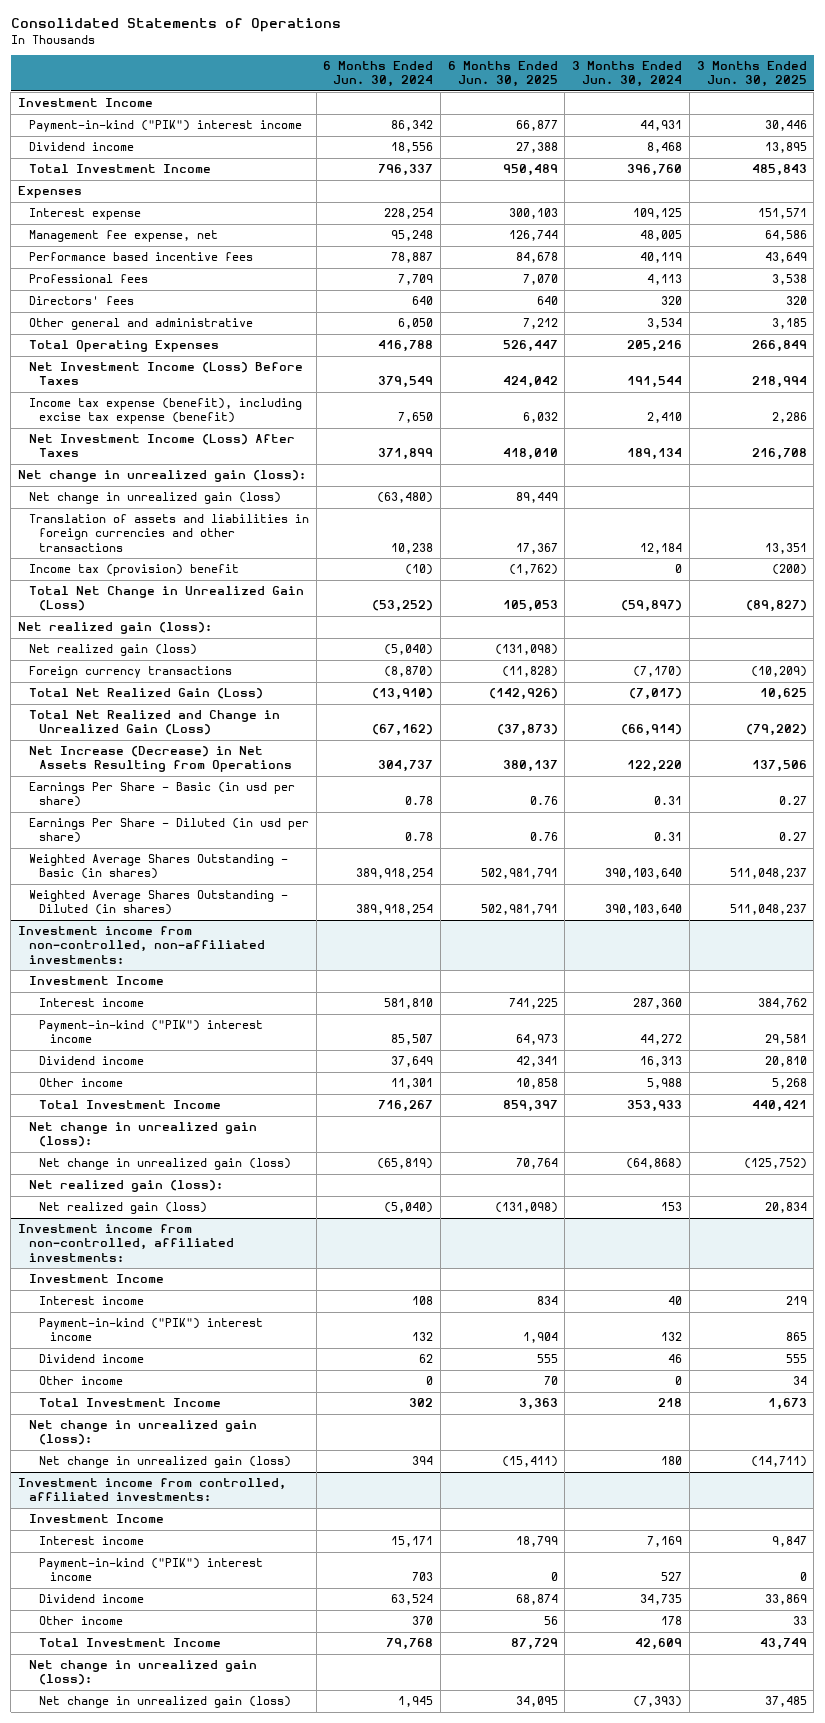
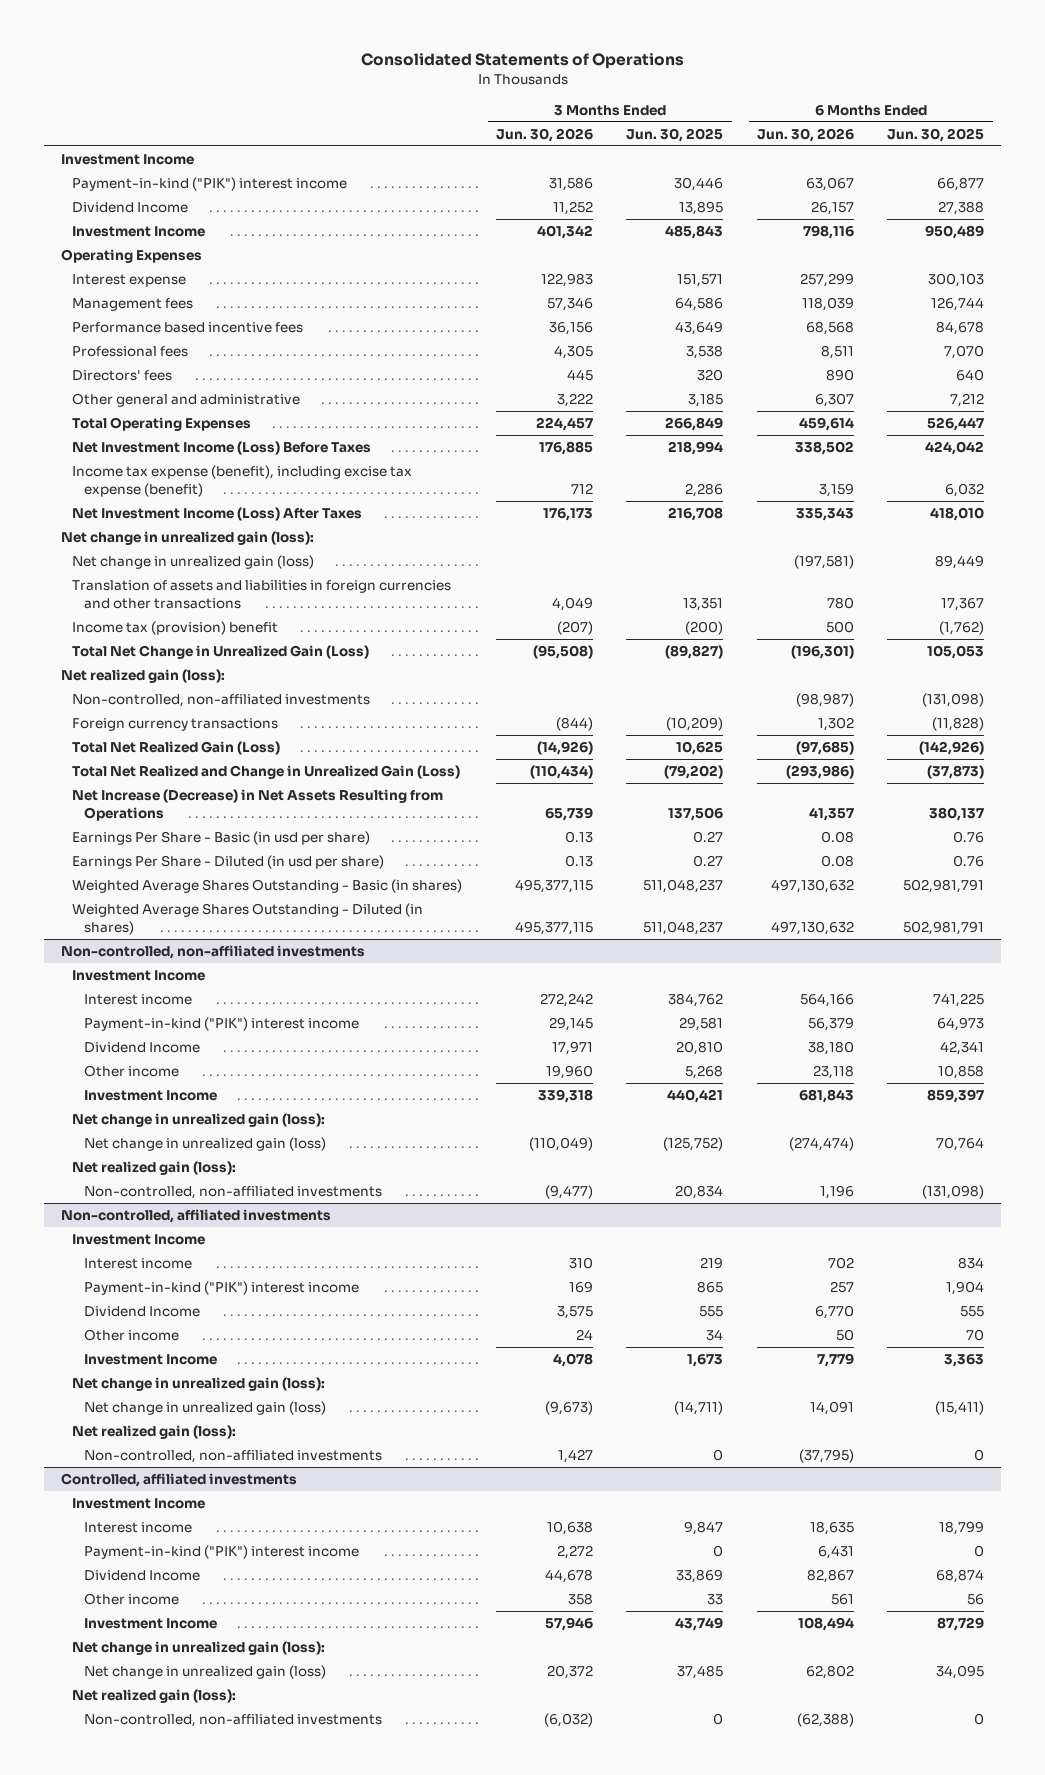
[323,61,434,88] 6 Months Ended Jun. 30, 2024 -> none
[572,61,683,88] 3 Months Ended Jun. 30, 2024 -> none
none -> [495,127,593,142] Jun. 30, 2026
none -> [756,127,854,142] Jun. 30, 2026
[28,142,134,152] Dividend income -> [72,202,189,214] Dividend Income
[28,164,211,174] Total Investment Income -> [72,226,206,238] Investment Income
[18,186,83,199] Expenses -> [60,249,202,264] Operating Expenses
[28,230,218,243] Management fee expense, net -> [72,298,194,312] Management fees
[28,644,197,657] Net realized gain (loss) -> [72,694,371,708] Non-controlled, non-affiliated investments
[18,926,265,964] Investment income from non-controlled, non-affiliated investments: -> [60,945,365,960] Non-controlled, non-affiliated investments
[39,1056,145,1066] Dividend income -> [83,1042,200,1054] Dividend Income
[39,1100,222,1110] Total Investment Income -> [83,1090,217,1102] Investment Income
[39,1202,208,1215] Net realized gain (loss) -> [83,1186,382,1200] Non-controlled, non-affiliated investments
[18,1224,234,1262] Investment income from non-controlled, affiliated investments: -> [60,1209,331,1224] Non-controlled, affiliated investments
[39,1354,145,1364] Dividend income -> [83,1306,200,1318] Dividend Income
[39,1398,222,1408] Total Investment Income -> [83,1354,217,1366] Investment Income
none -> [72,1425,237,1440] Net realized gain (loss):
none -> [83,1450,382,1464] Non-controlled, non-affiliated investments
[18,1478,287,1502] Investment income from controlled, affiliated investments: -> [60,1473,297,1488] Controlled, affiliated investments
[39,1594,145,1604] Dividend income -> [83,1570,200,1582] Dividend Income
[39,1638,222,1648] Total Investment Income -> [83,1618,217,1630] Investment Income
none -> [72,1689,237,1704] Net realized gain (loss):
none -> [83,1714,382,1728] Non-controlled, non-affiliated investments

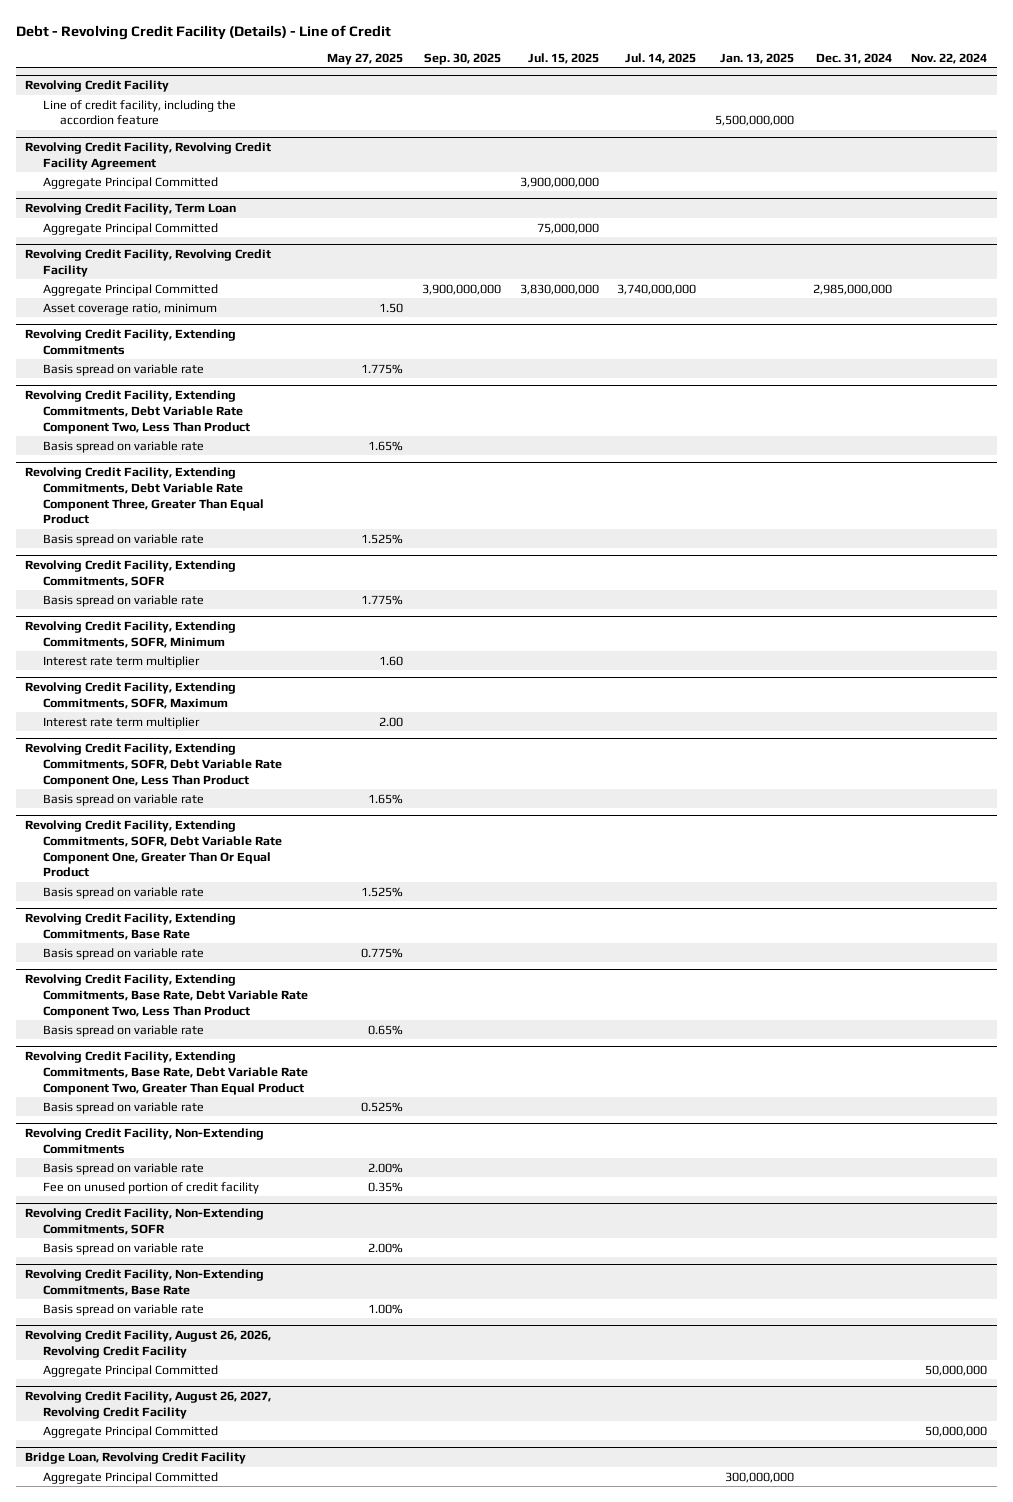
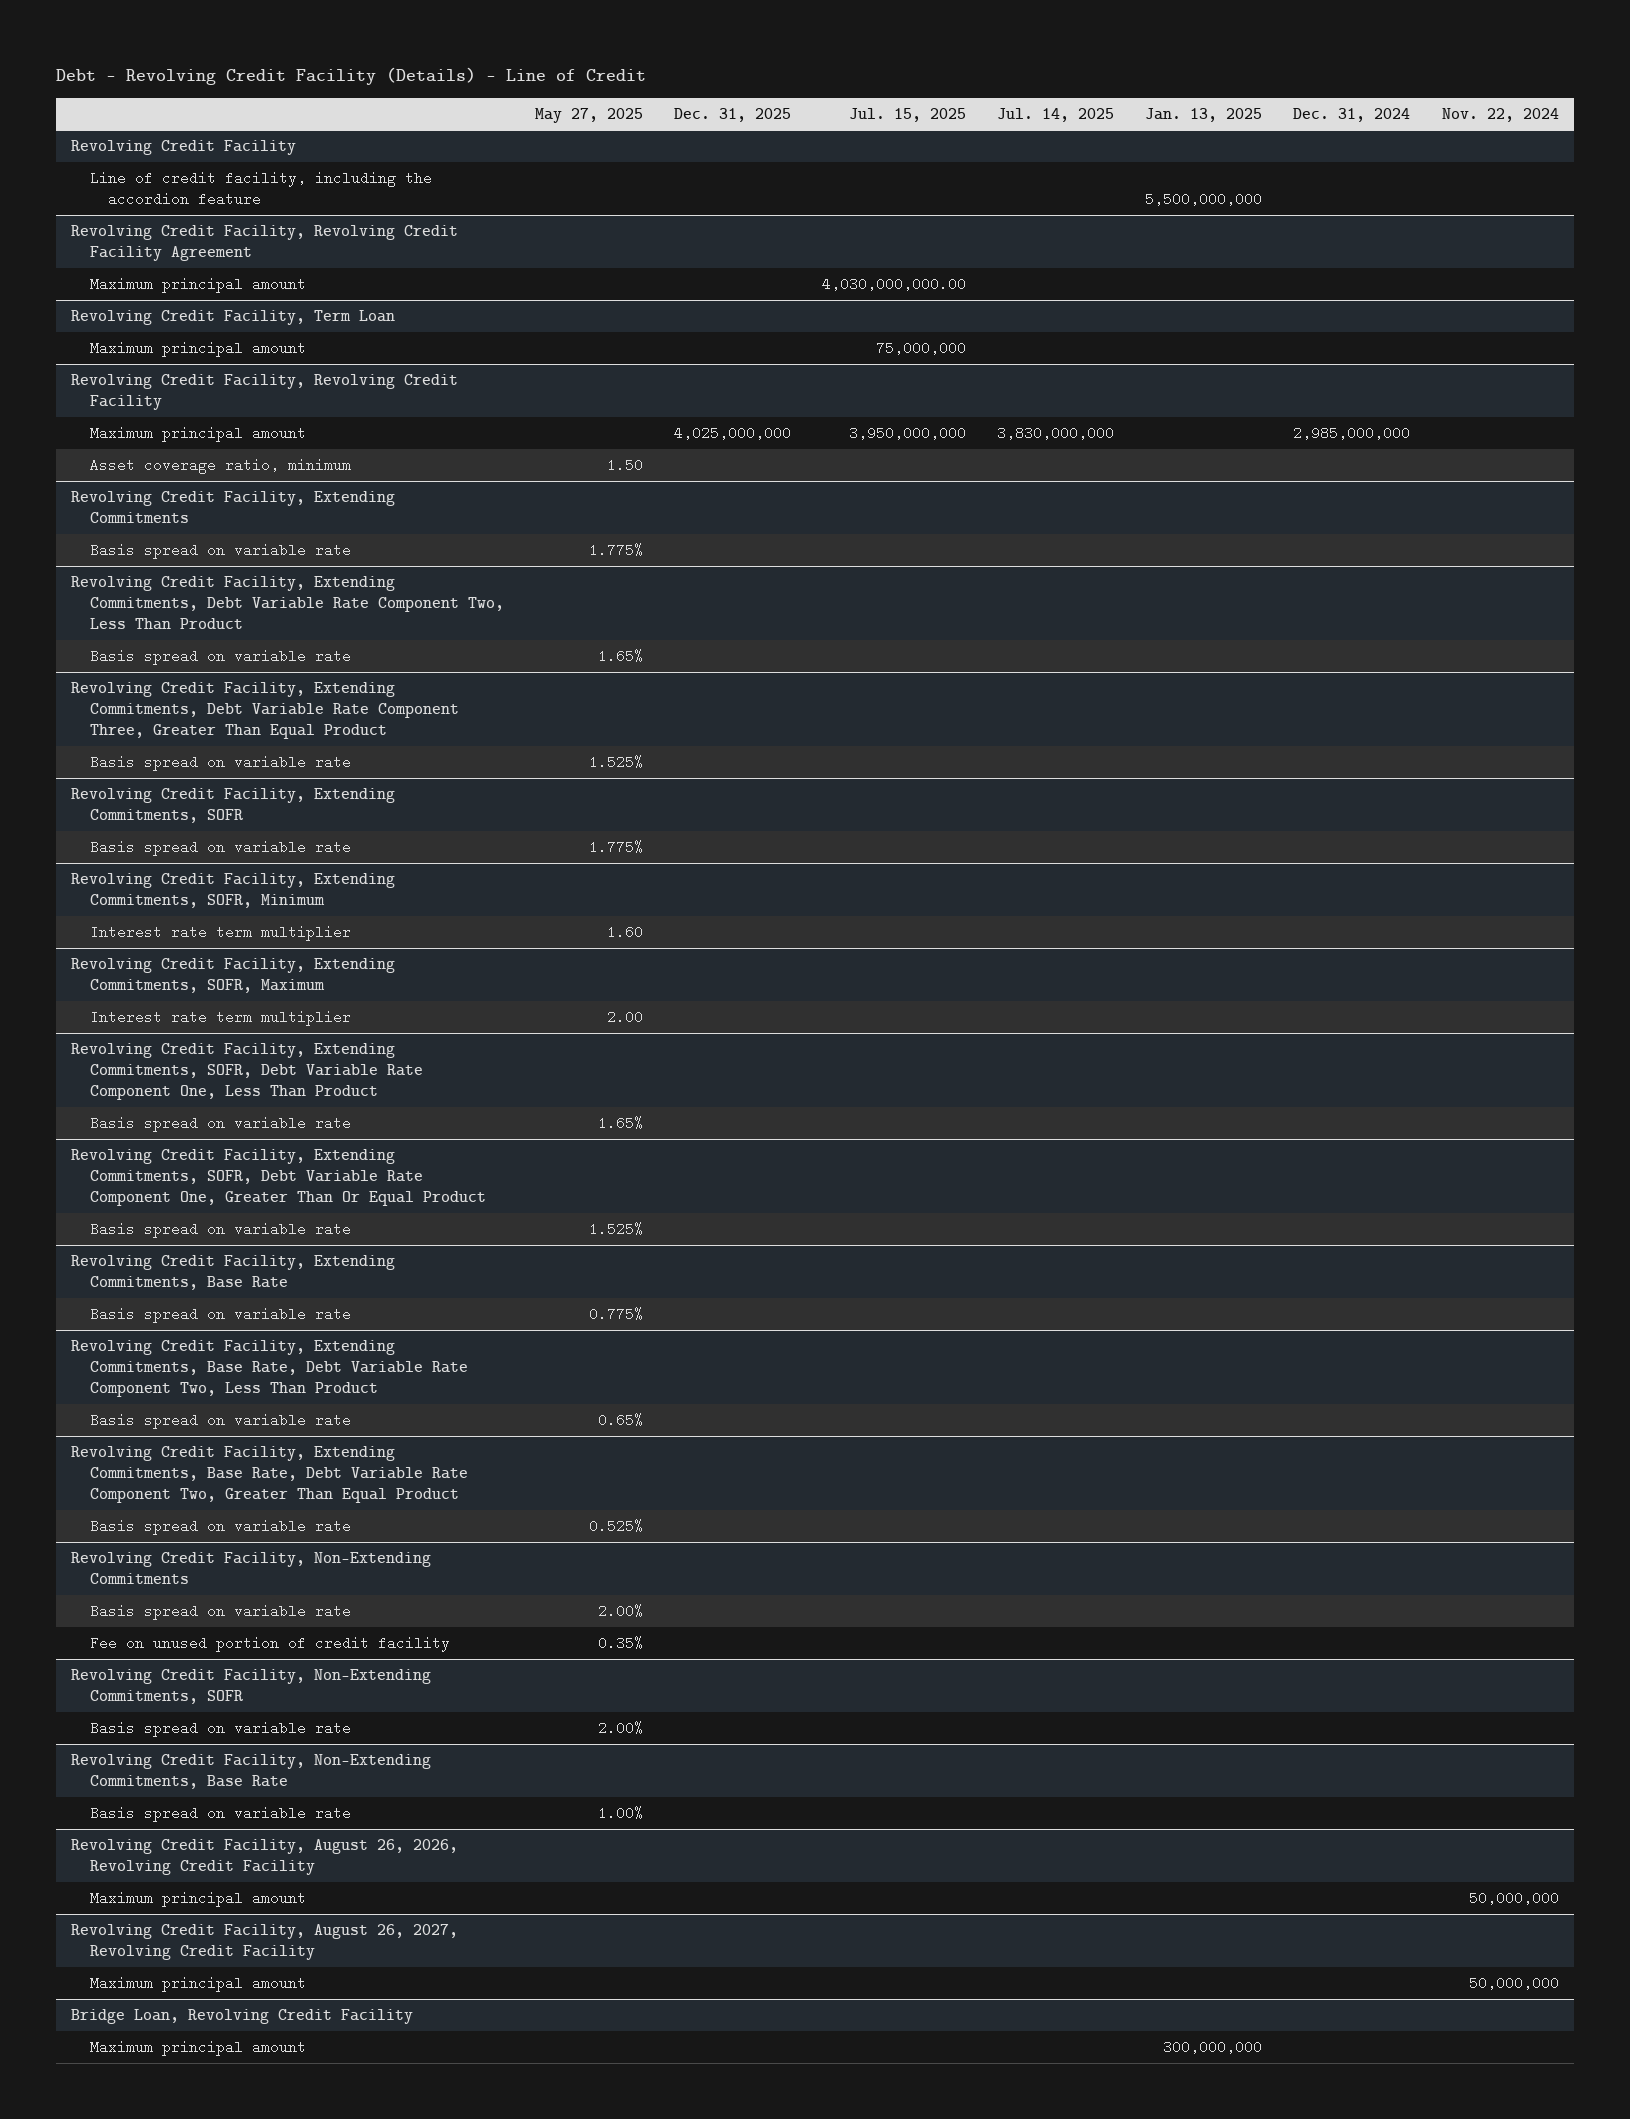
[423,52,501,65] Sep. 30, 2025 -> none
none -> [673,107,791,122] Dec. 31, 2025
[42,176,218,189] Aggregate Principal Committed -> [89,276,306,293] Maximum principal amount
[519,176,599,188] 3,900,000,000 -> [822,276,967,291] 4,030,000,000.00
[42,222,218,235] Aggregate Principal Committed -> [89,340,306,357] Maximum principal amount
[42,283,218,296] Aggregate Principal Committed -> [89,425,306,442] Maximum principal amount
[519,283,599,295] 3,830,000,000 -> [849,425,967,440] 3,950,000,000
[617,283,697,295] 3,740,000,000 -> [997,425,1115,440] 3,830,000,000
[42,1364,218,1377] Aggregate Principal Committed -> [89,1890,306,1907] Maximum principal amount
[42,1425,218,1438] Aggregate Principal Committed -> [89,1975,306,1992] Maximum principal amount
[42,1471,218,1484] Aggregate Principal Committed -> [89,2039,306,2056] Maximum principal amount

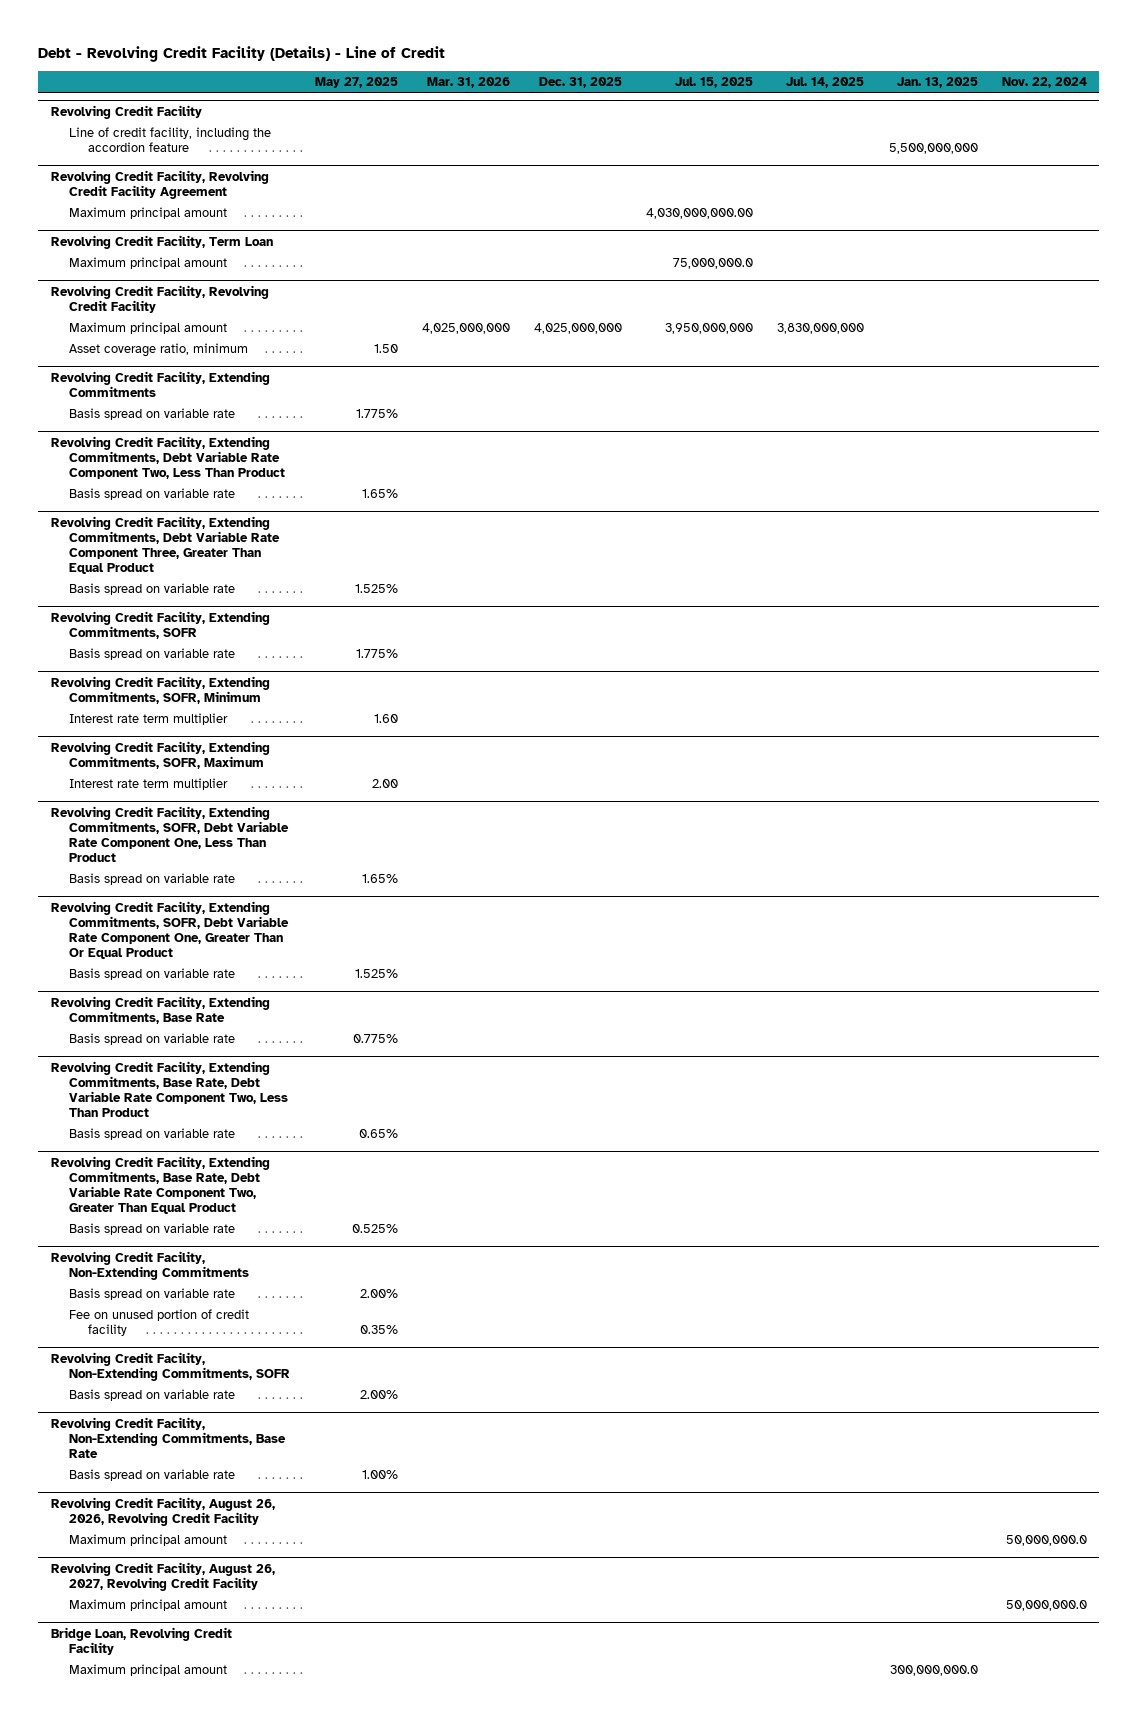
[1293,107,1411,122] Dec. 31, 2024 -> none
none -> [426,76,510,88] Mar. 31, 2026
[876,340,967,355] 75,000,000 -> [673,257,754,269] 75,000,000.0
[1468,1890,1559,1905] 50,000,000 -> [1005,1534,1087,1546] 50,000,000.0
[1468,1975,1559,1990] 50,000,000 -> [1005,1599,1087,1611] 50,000,000.0
[1163,2039,1263,2054] 300,000,000 -> [889,1664,978,1676] 300,000,000.0

